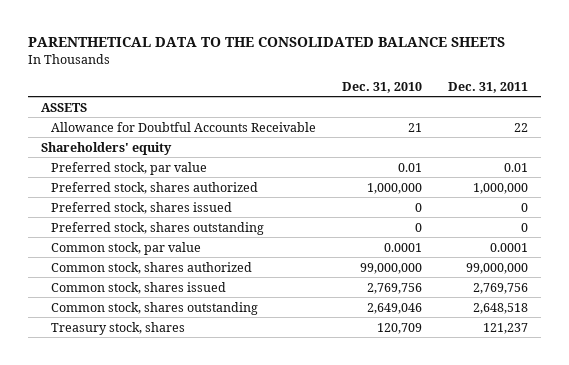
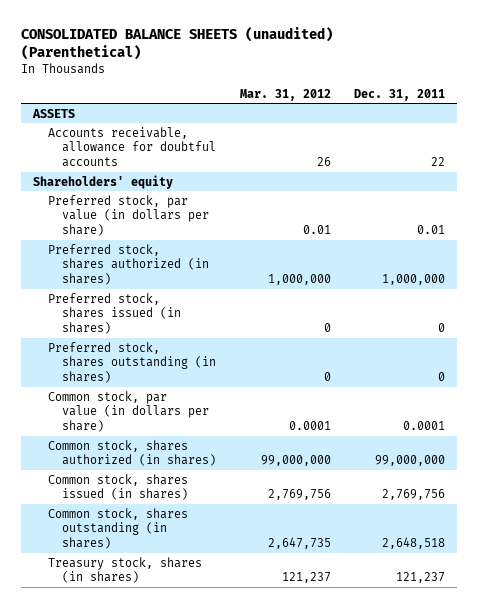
[28,37,506,48] PARENTHETICAL DATA TO THE CONSOLIDATED BALANCE SHEETS -> [21,27,334,61] CONSOLIDATED BALANCE SHEETS (unaudited) (Parenthetical)
[341,81,422,93] Dec. 31, 2010 -> none
none -> [239,88,331,101] Mar. 31, 2012
[50,121,316,132] Allowance for Doubtful Accounts Receivable -> [47,126,217,168] Accounts receivable, allowance for doubtful accounts
[50,161,207,175] Preferred stock, par value -> [47,194,210,237] Preferred stock, par value (in dollars per share)
[50,181,258,194] Preferred stock, shares authorized -> [47,243,210,286] Preferred stock, shares authorized (in shares)
[50,201,232,214] Preferred stock, shares issued -> [47,292,182,335] Preferred stock, shares issued (in shares)
[50,221,264,235] Preferred stock, shares outstanding -> [47,341,217,384] Preferred stock, shares outstanding (in shares)
[50,241,201,255] Common stock, par value -> [47,390,210,433] Common stock, par value (in dollars per share)
[50,261,252,274] Common stock, shares authorized -> [47,439,217,467] Common stock, shares authorized (in shares)
[50,281,226,294] Common stock, shares issued -> [47,473,189,501] Common stock, shares issued (in shares)
[50,301,258,315] Common stock, shares outstanding -> [47,507,188,550] Common stock, shares outstanding (in shares)
[50,321,185,335] Treasury stock, shares -> [47,556,202,584] Treasury stock, shares (in shares)

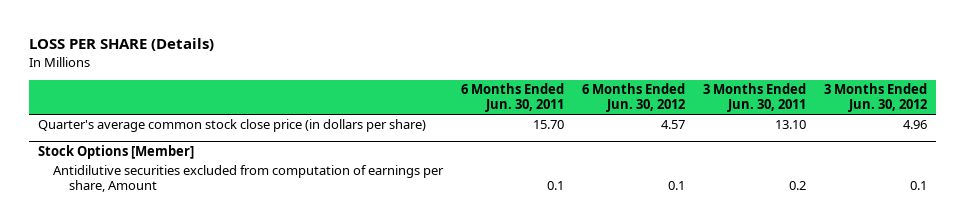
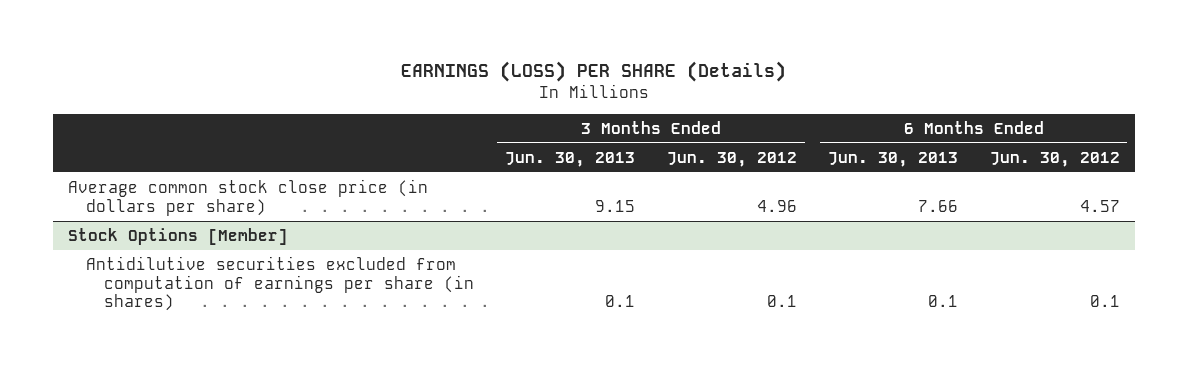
[28,38,214,52] LOSS PER SHARE (Details) -> [401,61,787,83] EARNINGS (LOSS) PER SHARE (Details)
[461,83,565,113] 6 Months Ended Jun. 30, 2011 -> none
[703,83,807,113] 3 Months Ended Jun. 30, 2011 -> none
none -> [505,151,636,167] Jun. 30, 2013
none -> [828,151,959,167] Jun. 30, 2013
[37,119,426,133] Quarter's average common stock close price (in dollars per share) -> [68,178,429,216] Average common stock close price (in dollars per share)
[53,165,445,193] Antidilutive securities excluded from computation of earnings per share, Amount -> [86,255,474,312] Antidilutive securities excluded from computation of earnings per share (in shares)

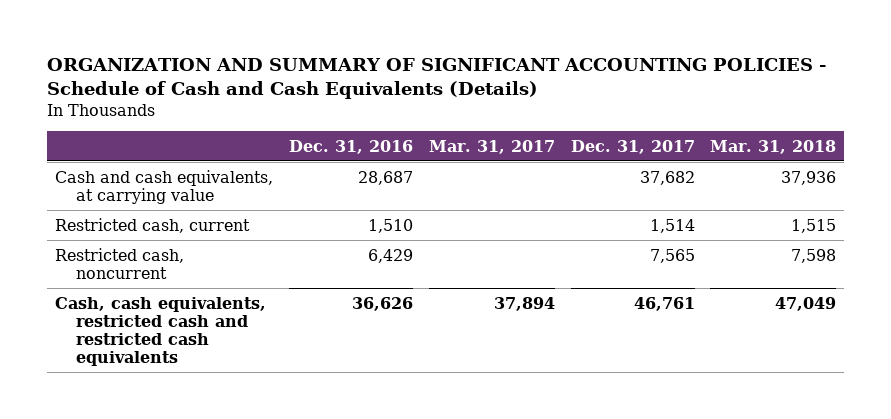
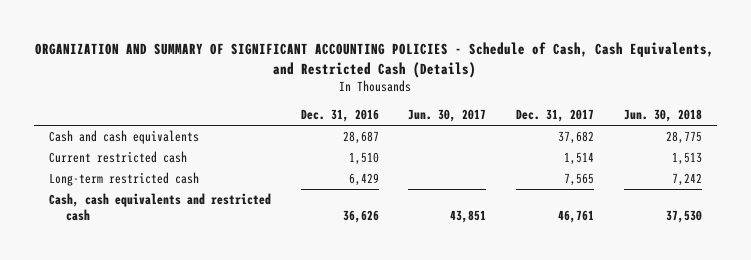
[47,58,827,100] ORGANIZATION AND SUMMARY OF SIGNIFICANT ACCOUNTING POLICIES - Schedule of Cash and Cash Equivalents (Details) -> [35,41,715,78] ORGANIZATION AND SUMMARY OF SIGNIFICANT ACCOUNTING POLICIES - Schedule of Cash, Cash Equivalents, and Restricted Cash (Details)
[428,139,555,154] Mar. 31, 2017 -> none
[710,139,837,154] Mar. 31, 2018 -> none
none -> [408,108,487,122] Jun. 30, 2017
none -> [623,108,702,122] Jun. 30, 2018
[55,169,274,204] Cash and cash equivalents, at carrying value -> [48,130,199,145] Cash and cash equivalents
[55,217,251,233] Restricted cash, current -> [48,151,187,164] Current restricted cash
[55,247,185,279] Restricted cash, noncurrent -> [48,172,199,187] Long-term restricted cash
[55,296,267,367] Cash, cash equivalents, restricted cash and restricted cash equivalents -> [48,193,271,222] Cash, cash equivalents and restricted cash

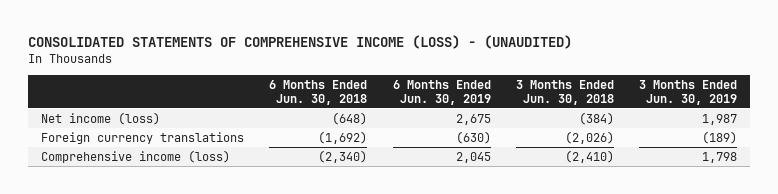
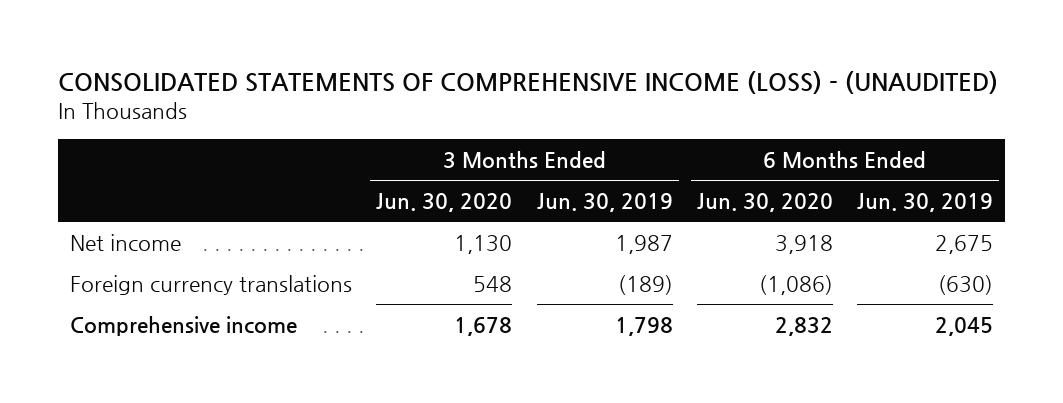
[269,79,368,105] 6 Months Ended Jun. 30, 2018 -> none
[516,79,615,105] 3 Months Ended Jun. 30, 2018 -> none
none -> [376,192,513,212] Jun. 30, 2020
none -> [696,192,833,212] Jun. 30, 2020
[41,111,161,125] Net income (loss) -> [70,233,182,251] Net income
[41,149,231,163] Comprehensive income (loss) -> [70,315,298,336] Comprehensive income

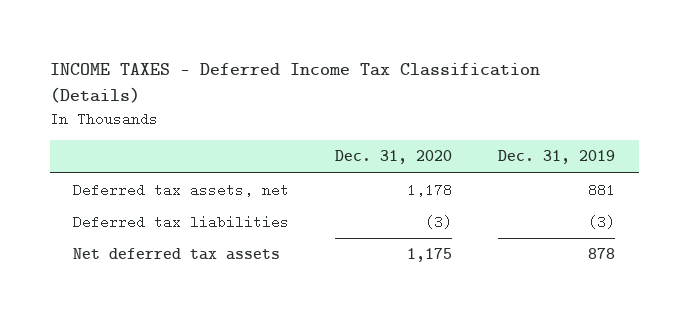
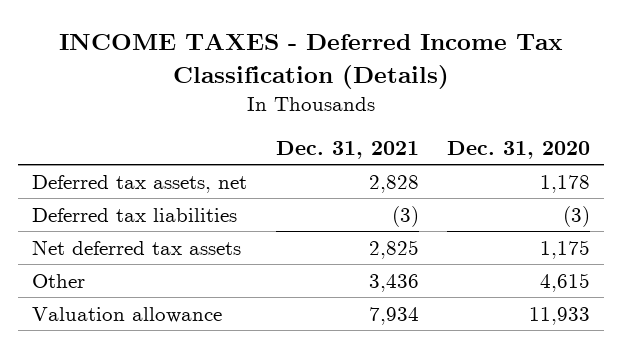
[498,150,616,165] Dec. 31, 2019 -> none
none -> [275,141,419,160] Dec. 31, 2021
none -> [32,273,86,288] Other
none -> [32,306,223,323] Valuation allowance

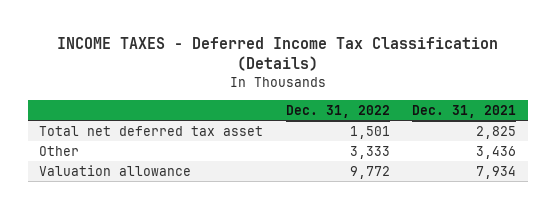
[447,141,591,160] Dec. 31, 2020 -> none
none -> [285,104,390,118] Dec. 31, 2022
[32,174,248,193] Deferred tax assets, net -> none
[32,207,238,222] Deferred tax liabilities -> none
[32,239,242,255] Net deferred tax assets -> [39,125,264,136] Total net deferred tax asset

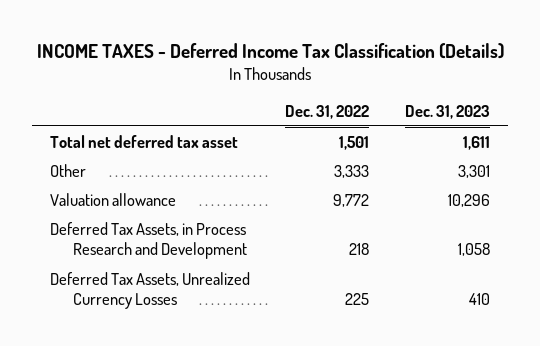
[412,104,517,118] Dec. 31, 2021 -> none
none -> [405,104,491,119] Dec. 31, 2023
none -> [49,221,247,260] Deferred Tax Assets, in Process Research and Development
none -> [49,271,250,310] Deferred Tax Assets, Unrealized Currency Losses

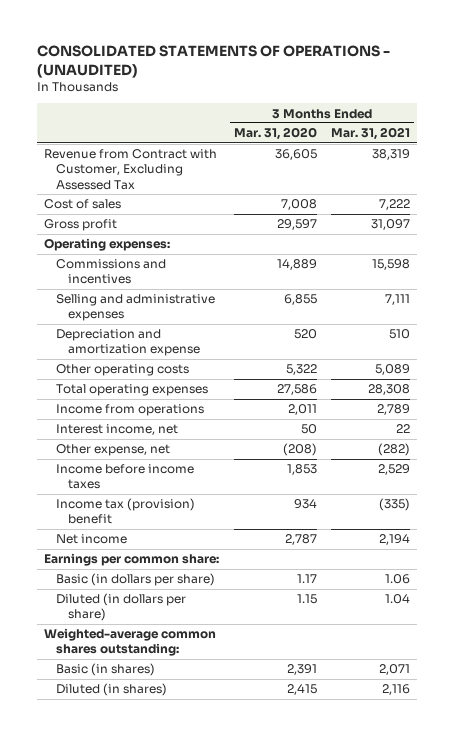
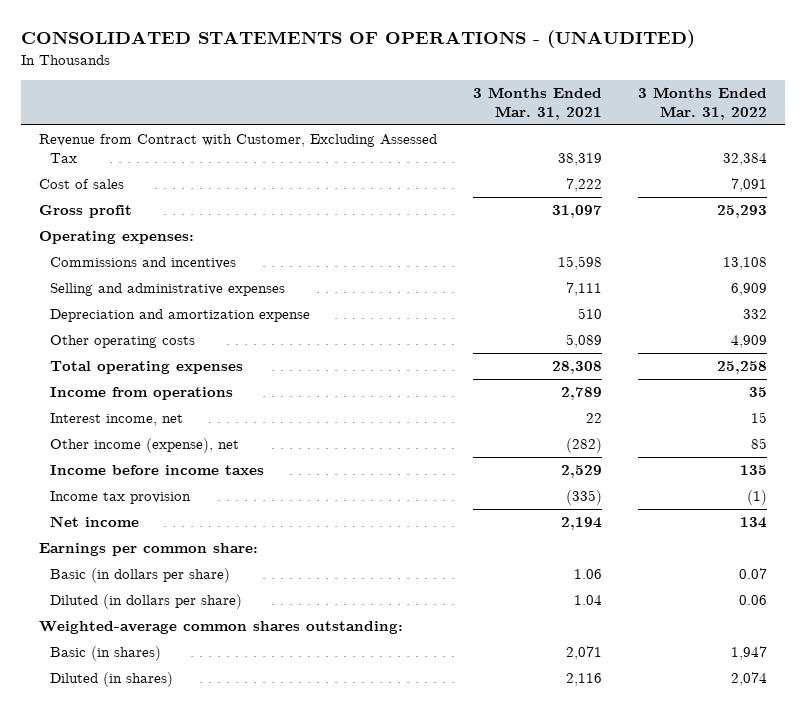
[233,127,317,141] Mar. 31, 2020 -> none
none -> [637,87,767,120] 3 Months Ended Mar. 31, 2022
[56,444,171,457] Other expense, net -> [49,438,239,454] Other income (expense), net
[56,498,196,525] Income tax (provision) benefit -> [49,491,191,505] Income tax provision

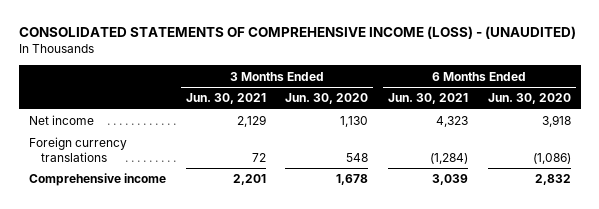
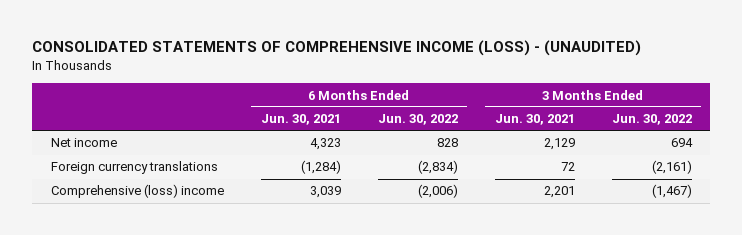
[285,93,369,105] Jun. 30, 2020 -> none
[487,93,571,105] Jun. 30, 2020 -> none
none -> [377,114,458,126] Jun. 30, 2022
none -> [611,114,692,126] Jun. 30, 2022
[28,173,166,187] Comprehensive income -> [50,184,224,199] Comprehensive (loss) income

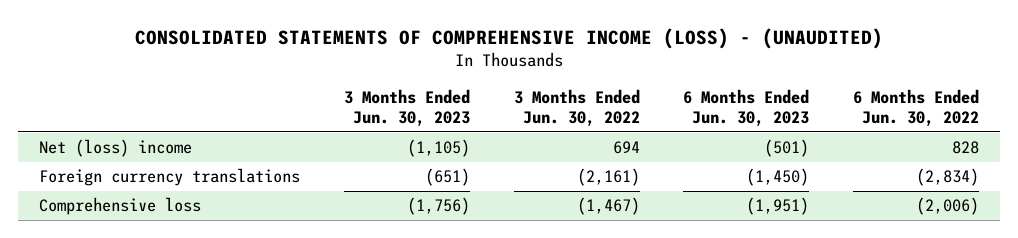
[260,114,341,126] Jun. 30, 2021 -> none
[494,114,575,126] Jun. 30, 2021 -> none
none -> [344,89,471,128] 3 Months Ended Jun. 30, 2023
none -> [683,89,810,128] 6 Months Ended Jun. 30, 2023
[50,138,117,148] Net income -> [39,139,193,158] Net (loss) income
[50,184,224,199] Comprehensive (loss) income -> [39,197,202,216] Comprehensive loss

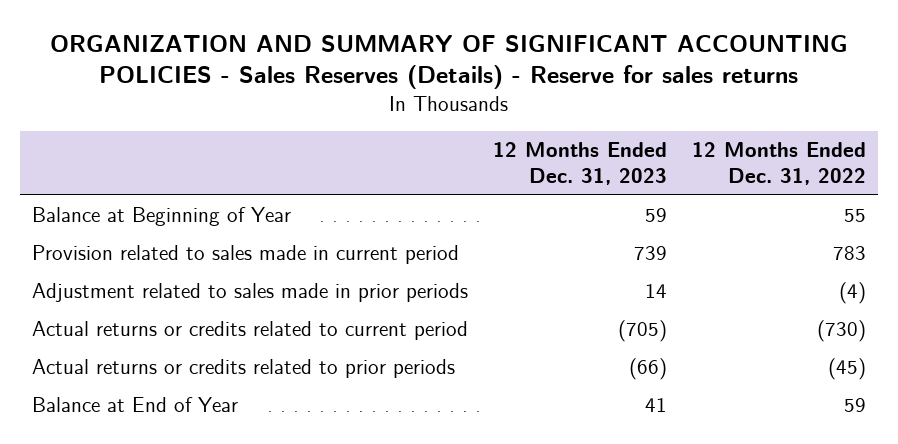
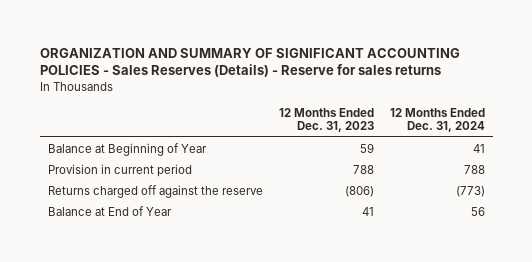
[691,142,866,186] 12 Months Ended Dec. 31, 2022 -> none
none -> [389,108,485,133] 12 Months Ended Dec. 31, 2024
[32,283,469,303] Adjustment related to sales made in prior periods -> none
[32,321,469,341] Actual returns or credits related to current period -> none
[32,359,456,379] Actual returns or credits related to prior periods -> none
[32,245,460,265] Provision related to sales made in current period -> [47,163,192,177] Provision in current period
[633,246,667,261] 739 -> [352,164,374,174] 788
none -> [47,184,263,198] Returns charged off against the reserve

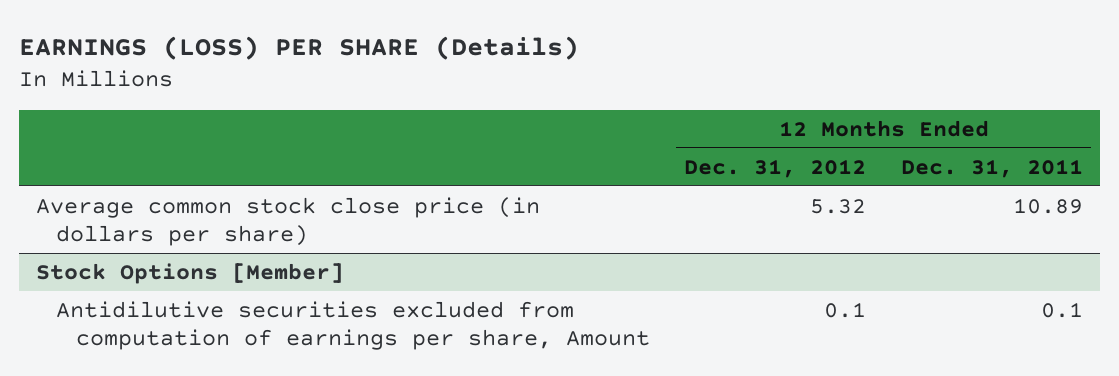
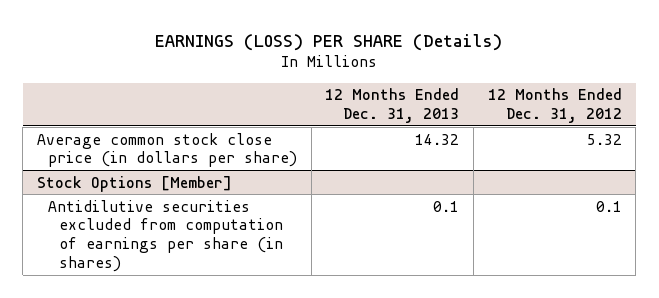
[900,158,1083,178] Dec. 31, 2011 -> none
none -> [325,88,460,123] 12 Months Ended Dec. 31, 2013
[56,300,651,350] Antidilutive securities excluded from computation of earnings per share, Amount -> [47,199,283,272] Antidilutive securities excluded from computation of earnings per share (in shares)

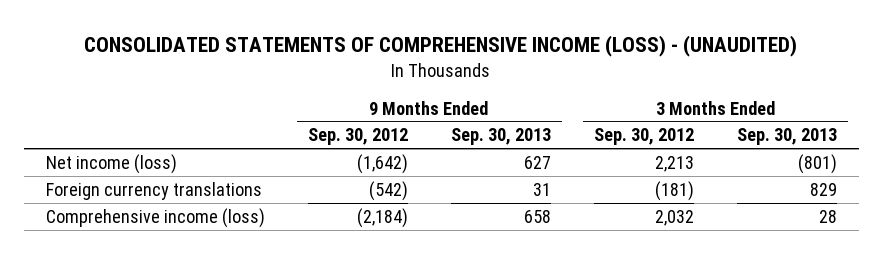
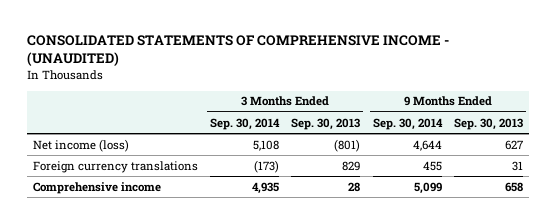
[84,35,798,58] CONSOLIDATED STATEMENTS OF COMPREHENSIVE INCOME (LOSS) - (UNAUDITED) -> [26,35,449,67] CONSOLIDATED STATEMENTS OF COMPREHENSIVE INCOME - (UNAUDITED)
[307,128,408,146] Sep. 30, 2012 -> none
[594,128,695,146] Sep. 30, 2012 -> none
none -> [210,117,281,130] Sep. 30, 2014
none -> [372,117,443,130] Sep. 30, 2014
[45,207,265,228] Comprehensive income (loss) -> [32,181,161,194] Comprehensive income

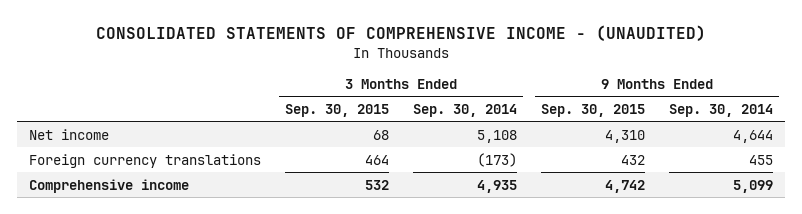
[291,117,361,130] Sep. 30, 2013 -> none
[453,117,523,130] Sep. 30, 2013 -> none
none -> [284,104,389,118] Sep. 30, 2015
none -> [541,104,646,118] Sep. 30, 2015
[32,138,129,152] Net income (loss) -> [28,128,109,140] Net income

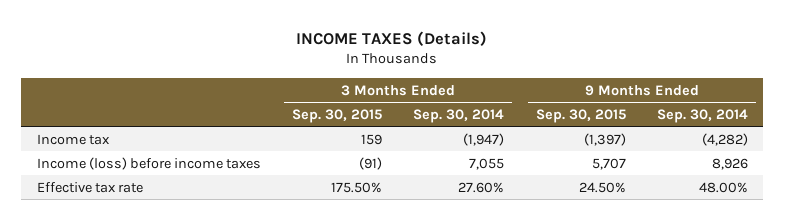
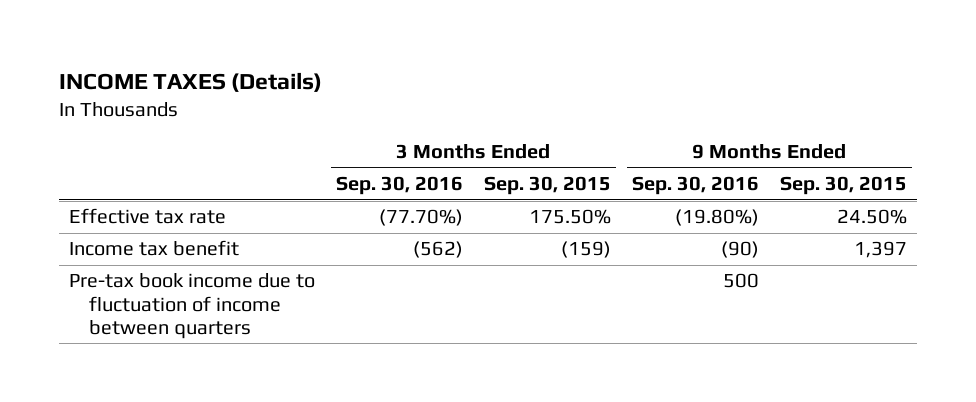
[413,108,505,123] Sep. 30, 2014 -> none
[656,108,748,123] Sep. 30, 2014 -> none
none -> [335,176,463,196] Sep. 30, 2016
none -> [631,176,759,196] Sep. 30, 2016
[37,133,111,145] Income tax -> none
[37,156,262,170] Income (loss) before income taxes -> none
none -> [68,240,239,257] Income tax benefit
none -> [68,273,315,339] Pre-tax book income due to fluctuation of income between quarters

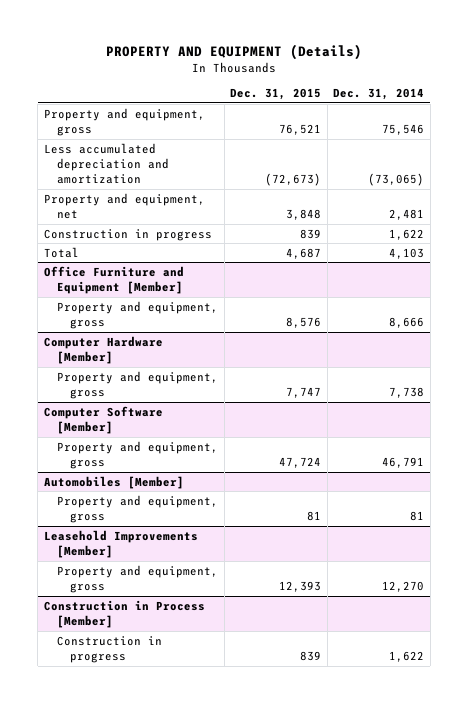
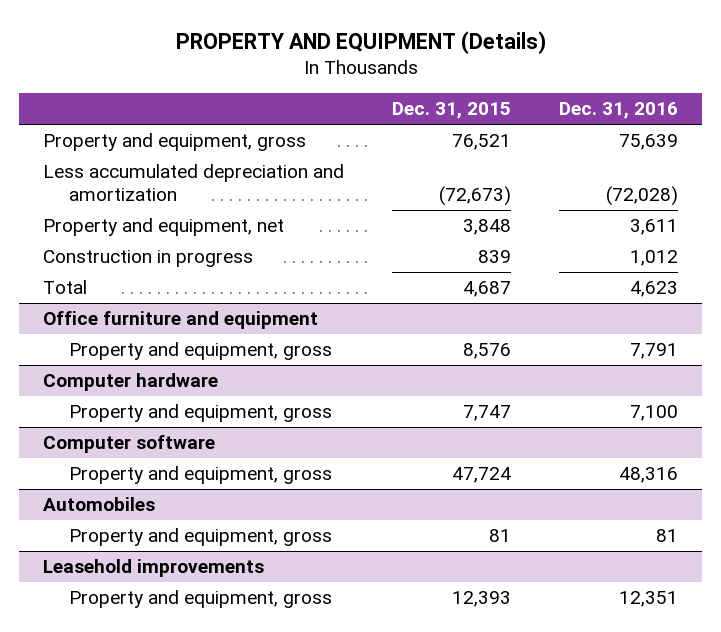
[333,88,425,101] Dec. 31, 2014 -> none
none -> [559,102,679,120] Dec. 31, 2016
[43,265,184,294] Office Furniture and Equipment [Member] -> [43,311,319,330] Office furniture and equipment
[43,335,163,364] Computer Hardware [Member] -> [43,373,219,392] Computer hardware
[43,405,163,434] Computer Software [Member] -> [43,435,216,454] Computer software
[43,475,184,489] Automobiles [Member] -> [43,497,156,512] Automobiles
[43,529,198,558] Leasehold Improvements [Member] -> [43,559,265,578] Leasehold improvements
[43,599,205,628] Construction in Process [Member] -> none
[56,635,162,663] Construction in progress -> none

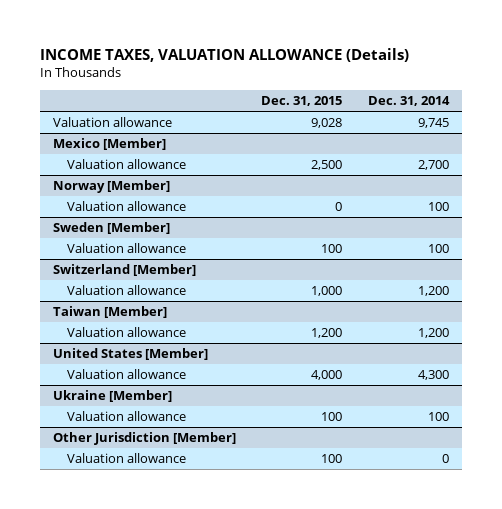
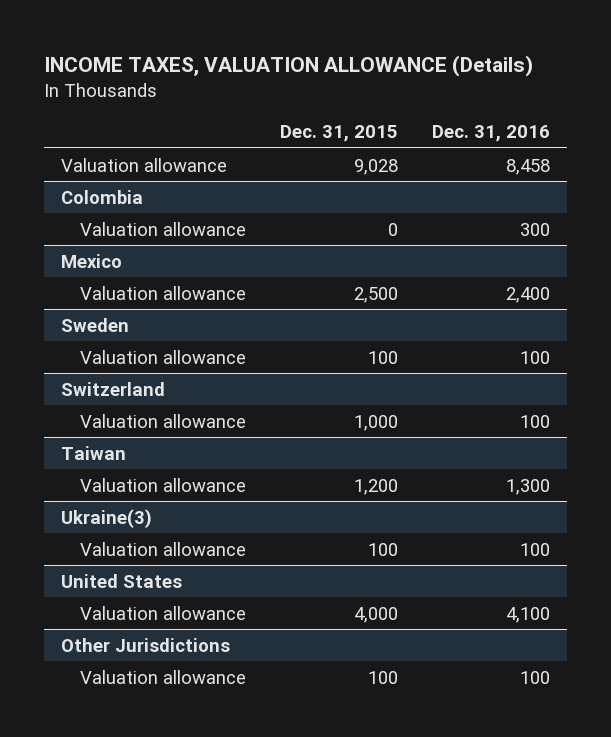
[367,96,450,107] Dec. 31, 2014 -> none
none -> [432,125,551,143] Dec. 31, 2016
[52,138,166,151] Mexico [Member] -> none
[66,159,186,170] Valuation allowance -> none
[52,180,170,194] Norway [Member] -> none
none -> [60,189,143,204] Colombia
none -> [60,253,122,268] Mexico
none -> [80,285,247,300] Valuation allowance
[52,222,170,235] Sweden [Member] -> [60,317,129,332] Sweden
[52,264,196,277] Switzerland [Member] -> [60,381,165,396] Switzerland
[52,306,167,319] Taiwan [Member] -> [60,445,126,460] Taiwan
[52,348,208,361] United States [Member] -> none
[66,369,186,380] Valuation allowance -> none
[52,390,172,403] Ukraine [Member] -> [60,508,152,528] Ukraine(3)
none -> [60,573,182,588] United States
none -> [80,605,247,620] Valuation allowance
[52,432,236,446] Other Jurisdiction [Member] -> [60,637,230,652] Other Jurisdictions

